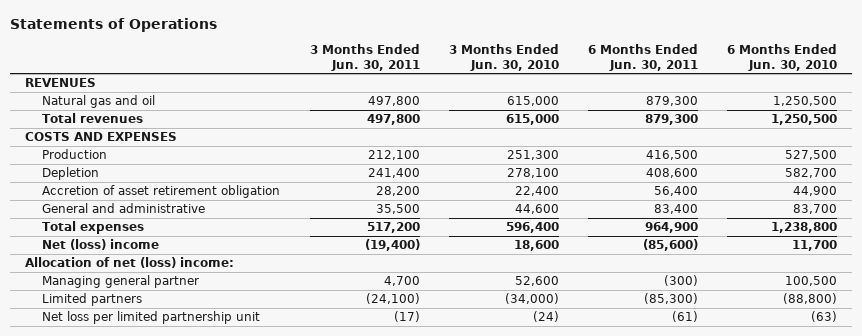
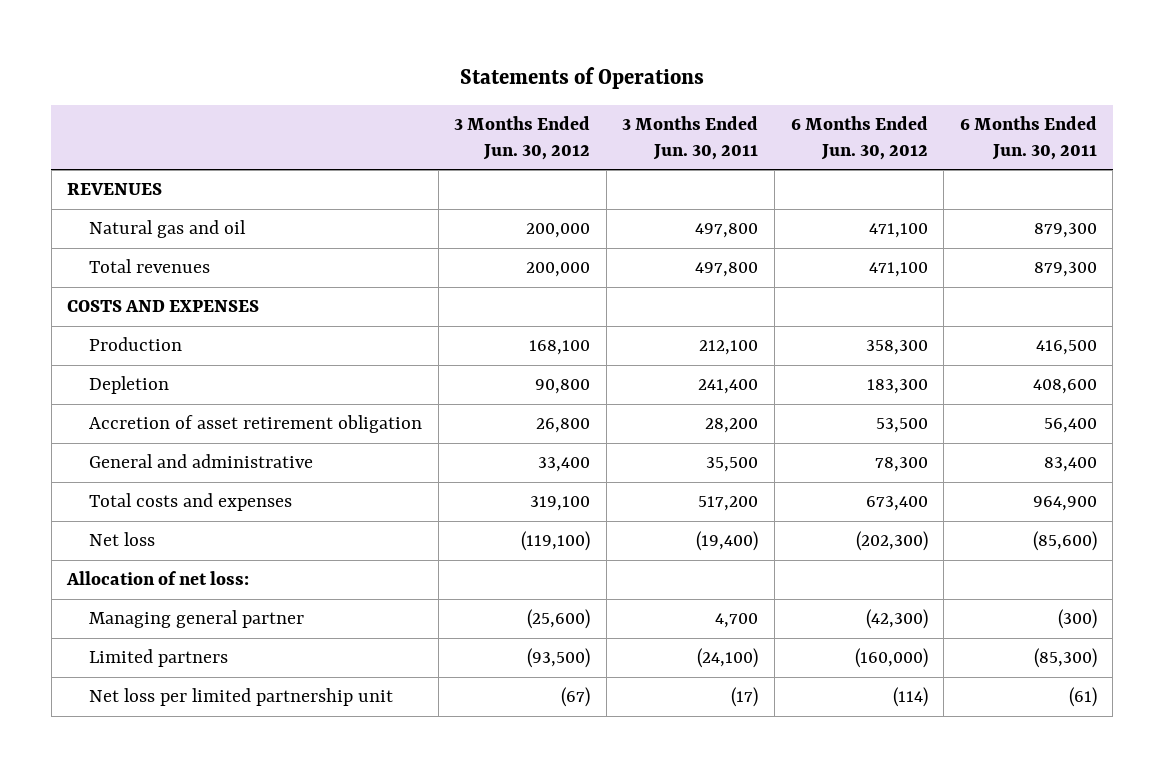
[448,44,559,71] 3 Months Ended Jun. 30, 2010 -> none
[727,44,838,71] 6 Months Ended Jun. 30, 2010 -> none
none -> [454,115,591,160] 3 Months Ended Jun. 30, 2012
none -> [790,115,928,160] 6 Months Ended Jun. 30, 2012
[42,221,145,235] Total expenses -> [88,493,292,512] Total costs and expenses
[42,239,160,251] Net (loss) income -> [88,532,155,547] Net loss
[24,257,234,269] Allocation of net (loss) income: -> [66,571,250,586] Allocation of net loss:

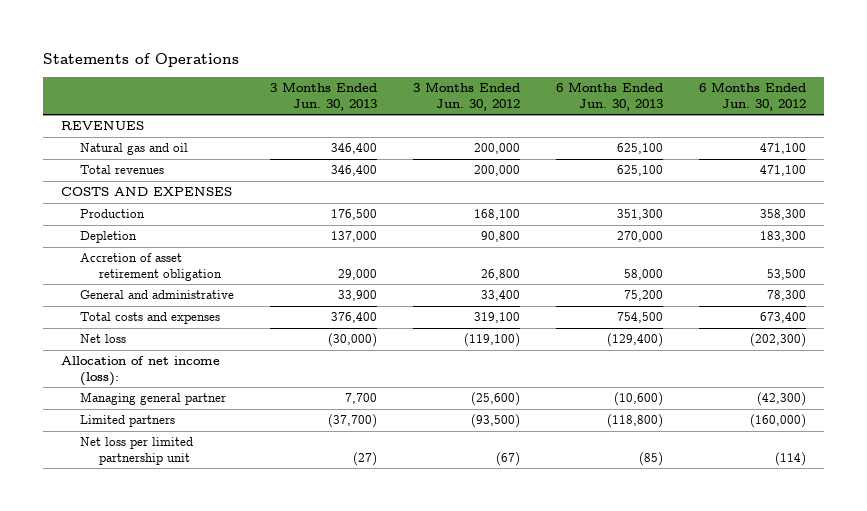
[622,115,759,160] 3 Months Ended Jun. 30, 2011 -> none
[959,115,1097,160] 6 Months Ended Jun. 30, 2011 -> none
none -> [269,82,377,112] 3 Months Ended Jun. 30, 2013
none -> [555,82,663,112] 6 Months Ended Jun. 30, 2013
[66,571,250,586] Allocation of net loss: -> [61,356,221,387] Allocation of net income (loss):

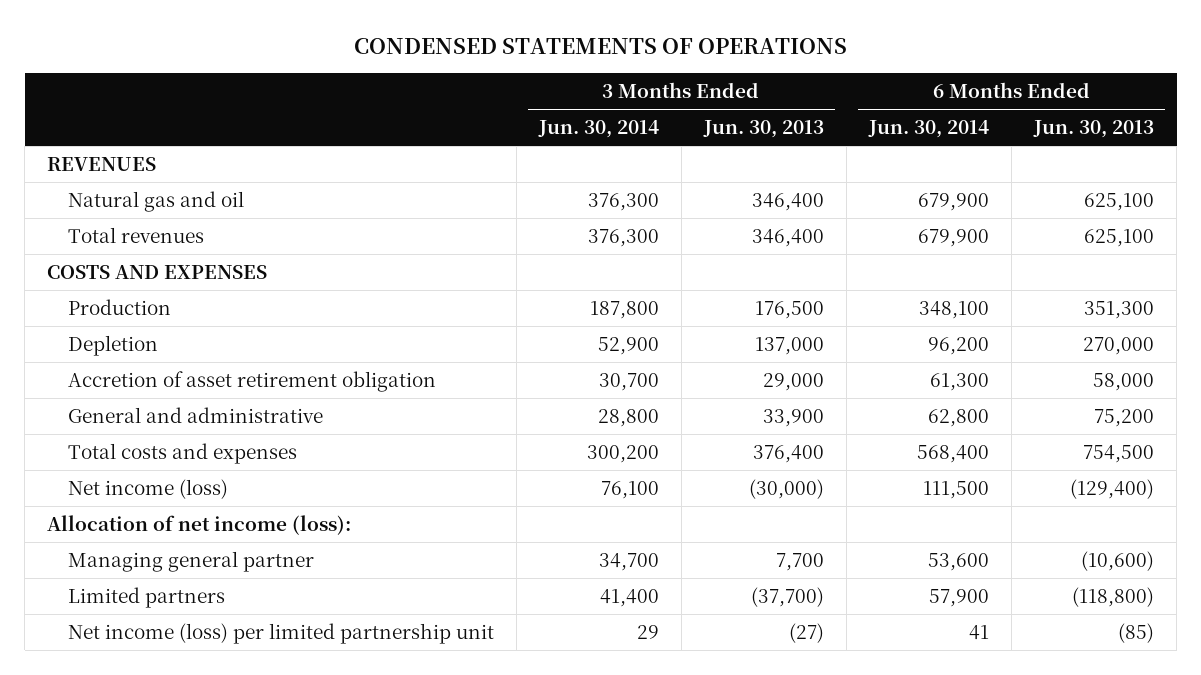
[43,52,240,67] Statements of Operations -> [353,37,847,54] CONDENSED STATEMENTS OF OPERATIONS
[412,82,520,112] 3 Months Ended Jun. 30, 2012 -> none
[698,82,806,112] 6 Months Ended Jun. 30, 2012 -> none
none -> [537,120,659,139] Jun. 30, 2014
none -> [867,120,989,139] Jun. 30, 2014
[79,334,126,344] Net loss -> [67,479,228,500] Net income (loss)
[79,437,193,466] Net loss per limited partnership unit -> [67,623,494,645] Net income (loss) per limited partnership unit

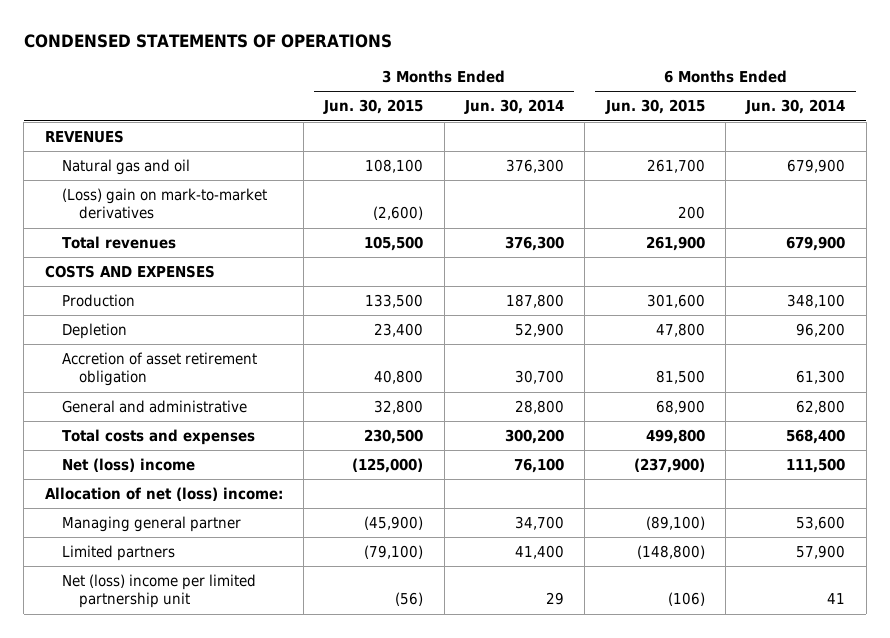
[702,120,824,139] Jun. 30, 2013 -> none
[1033,120,1155,139] Jun. 30, 2013 -> none
none -> [323,99,424,115] Jun. 30, 2015
none -> [604,99,705,115] Jun. 30, 2015
none -> [61,188,267,220] (Loss) gain on mark-to-market derivatives
[67,479,228,500] Net income (loss) -> [61,458,195,473] Net (loss) income
[47,515,352,536] Allocation of net income (loss): -> [44,487,283,502] Allocation of net (loss) income:
[67,623,494,645] Net income (loss) per limited partnership unit -> [61,574,256,609] Net (loss) income per limited partnership unit

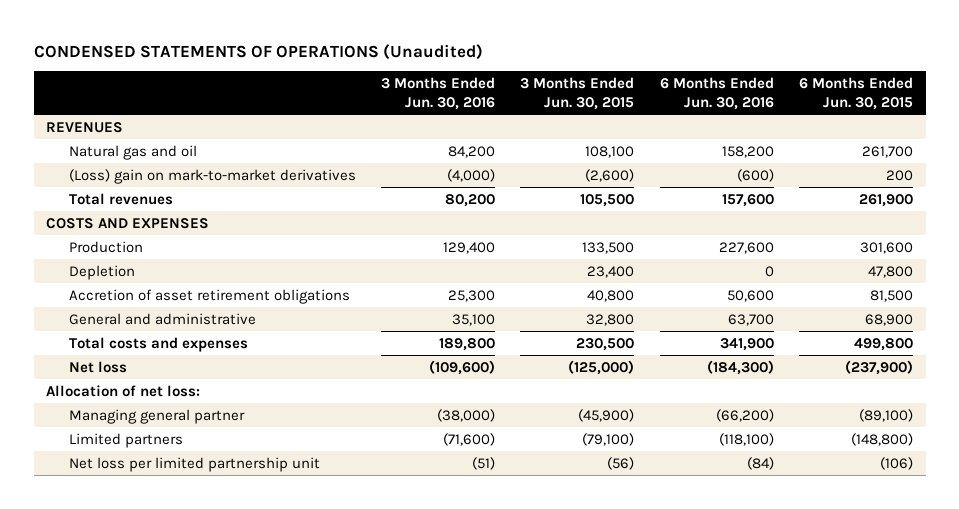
[23,33,392,48] CONDENSED STATEMENTS OF OPERATIONS -> [33,43,483,60] CONDENSED STATEMENTS OF OPERATIONS (Unaudited)
[464,99,565,115] Jun. 30, 2014 -> none
[745,99,846,115] Jun. 30, 2014 -> none
none -> [380,77,495,110] 3 Months Ended Jun. 30, 2016
none -> [659,77,774,110] 6 Months Ended Jun. 30, 2016
[61,352,257,387] Accretion of asset retirement obligation -> [68,288,350,304] Accretion of asset retirement obligations
[61,458,195,473] Net (loss) income -> [68,360,127,373] Net loss
[44,487,283,502] Allocation of net (loss) income: -> [46,384,201,397] Allocation of net loss:
[61,574,256,609] Net (loss) income per limited partnership unit -> [68,456,320,472] Net loss per limited partnership unit

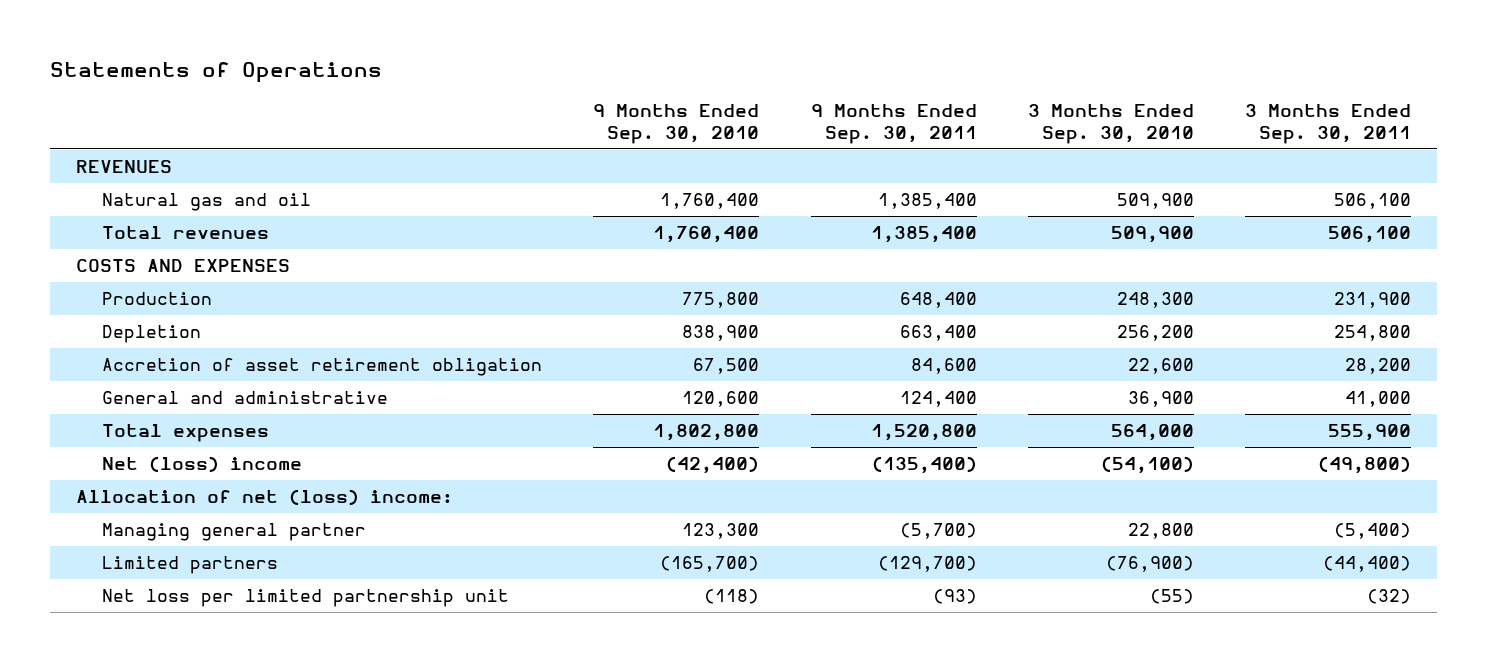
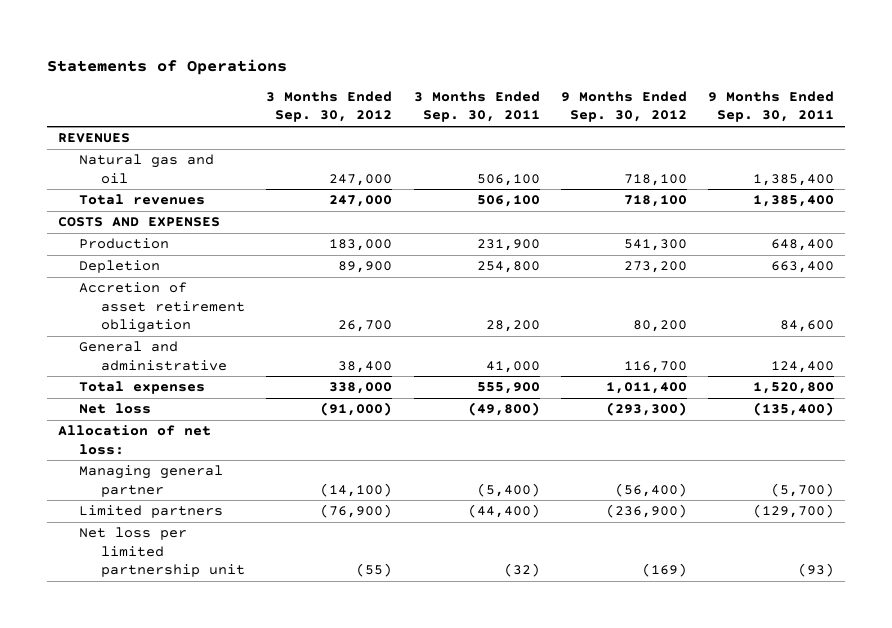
[593,104,760,145] 9 Months Ended Sep. 30, 2010 -> none
[1027,104,1194,145] 3 Months Ended Sep. 30, 2010 -> none
none -> [266,91,393,123] 3 Months Ended Sep. 30, 2012
none -> [560,91,687,123] 9 Months Ended Sep. 30, 2012
[102,455,303,472] Net (loss) income -> [79,403,152,415] Net loss
[76,488,454,505] Allocation of net (loss) income: -> [58,425,212,455] Allocation of net loss:

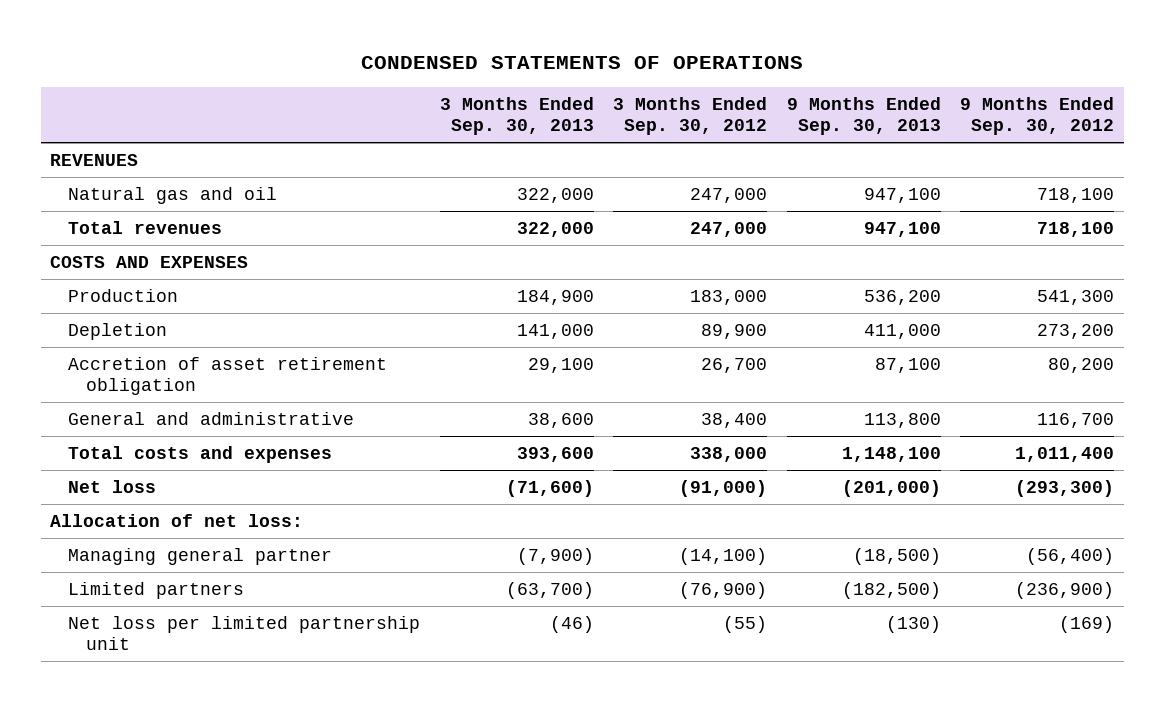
[47,58,288,75] Statements of Operations -> [361,55,804,69] CONDENSED STATEMENTS OF OPERATIONS
[413,91,540,123] 3 Months Ended Sep. 30, 2011 -> none
[708,91,835,123] 9 Months Ended Sep. 30, 2011 -> none
none -> [439,96,594,136] 3 Months Ended Sep. 30, 2013
none -> [786,96,941,136] 9 Months Ended Sep. 30, 2013
[79,381,206,395] Total expenses -> [68,446,333,464] Total costs and expenses

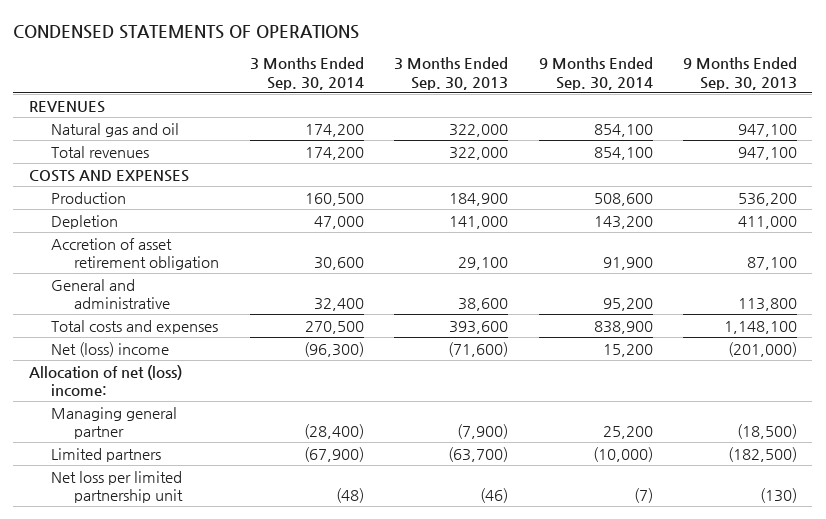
[613,96,768,136] 3 Months Ended Sep. 30, 2012 -> none
[959,96,1114,136] 9 Months Ended Sep. 30, 2012 -> none
none -> [249,56,364,90] 3 Months Ended Sep. 30, 2014
none -> [538,56,653,90] 9 Months Ended Sep. 30, 2014
[68,480,157,494] Net loss -> [51,341,170,357] Net (loss) income
[50,514,304,528] Allocation of net loss: -> [28,364,182,397] Allocation of net (loss) income:

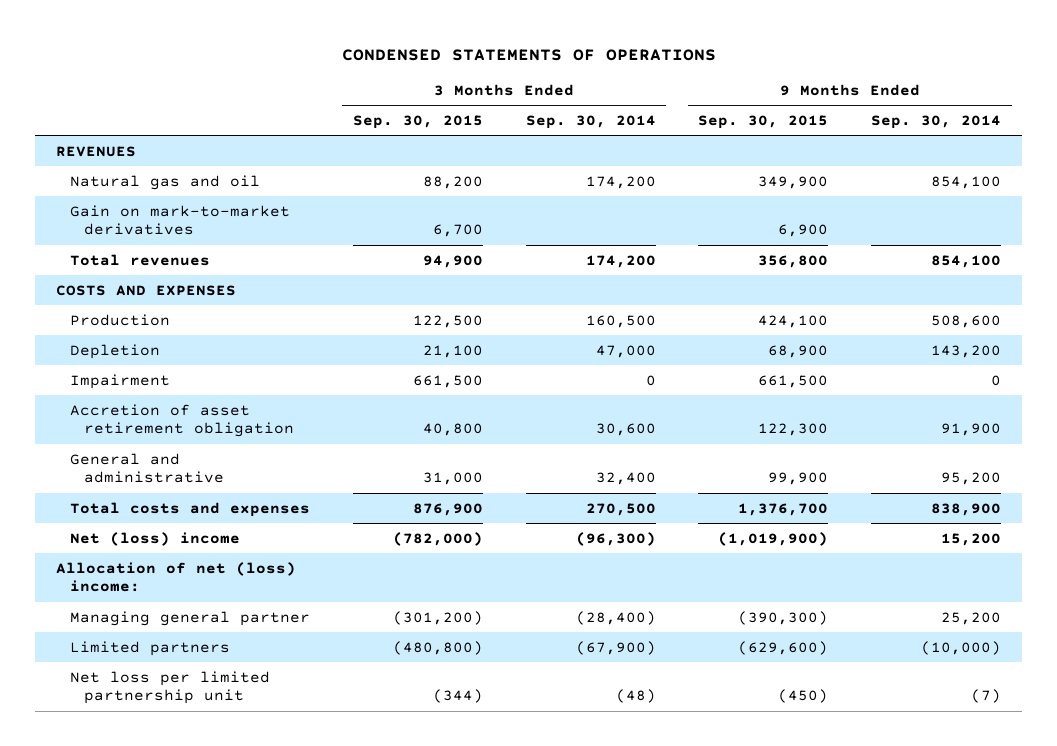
[394,56,509,90] 3 Months Ended Sep. 30, 2013 -> none
[683,56,798,90] 9 Months Ended Sep. 30, 2013 -> none
none -> [353,114,484,129] Sep. 30, 2015
none -> [698,114,829,129] Sep. 30, 2015
none -> [70,204,291,236] Gain on mark-to-market derivatives
none -> [70,373,171,389] Impairment

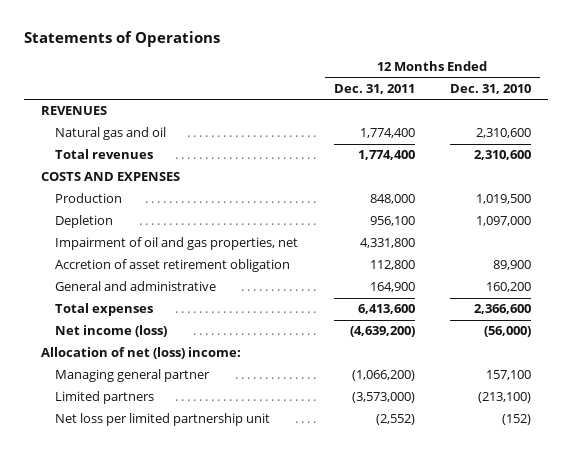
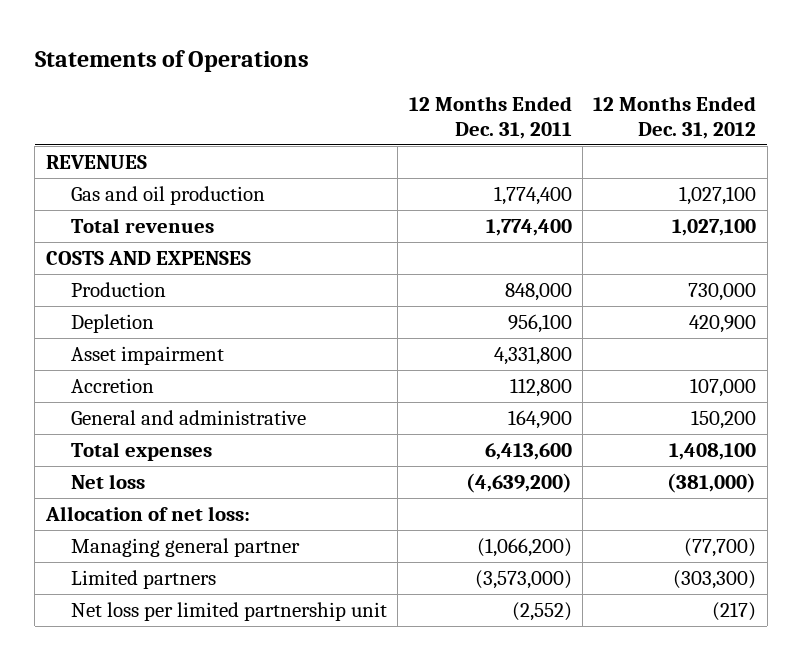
[449,83,531,94] Dec. 31, 2010 -> none
none -> [593,95,757,139] 12 Months Ended Dec. 31, 2012
[55,127,167,141] Natural gas and oil -> [71,186,266,206] Gas and oil production
[55,237,299,251] Impairment of oil and gas properties, net -> [71,346,225,366] Asset impairment
[55,259,291,273] Accretion of asset retirement obligation -> [71,378,155,394] Accretion
[55,325,168,338] Net income (loss) -> [71,474,146,490] Net loss
[41,347,242,360] Allocation of net (loss) income: -> [44,506,250,522] Allocation of net loss:

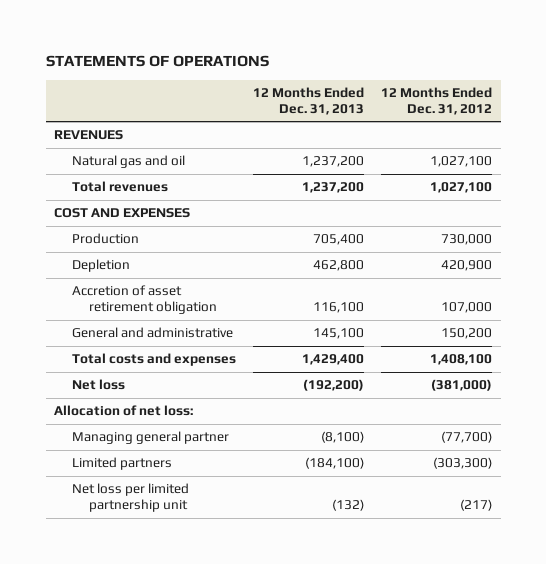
[34,49,309,72] Statements of Operations -> [45,55,269,68] STATEMENTS OF OPERATIONS
[408,95,572,139] 12 Months Ended Dec. 31, 2011 -> none
none -> [252,86,364,115] 12 Months Ended Dec. 31, 2013
[71,186,266,206] Gas and oil production -> [71,155,185,169] Natural gas and oil
[45,251,251,266] COSTS AND EXPENSES -> [54,208,191,219] COST AND EXPENSES
[71,346,225,366] Asset impairment -> none
[71,378,155,394] Accretion -> [71,285,218,315] Accretion of asset retirement obligation
[71,442,213,462] Total expenses -> [71,353,236,367] Total costs and expenses

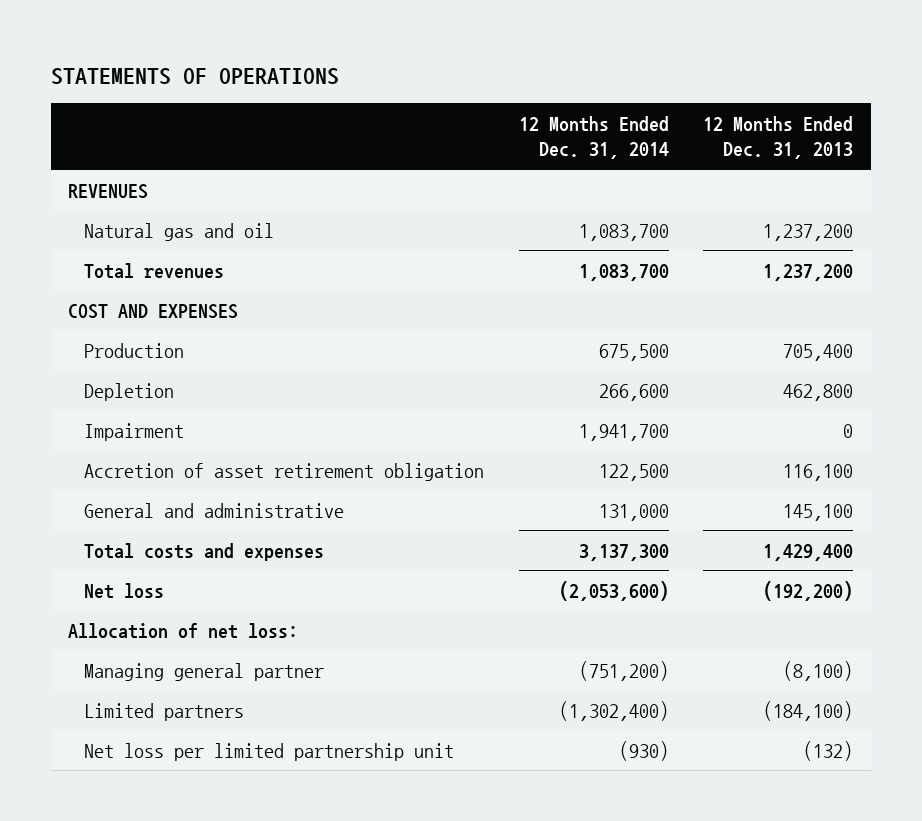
[381,86,493,115] 12 Months Ended Dec. 31, 2012 -> none
none -> [518,115,669,160] 12 Months Ended Dec. 31, 2014
none -> [84,422,185,441] Impairment

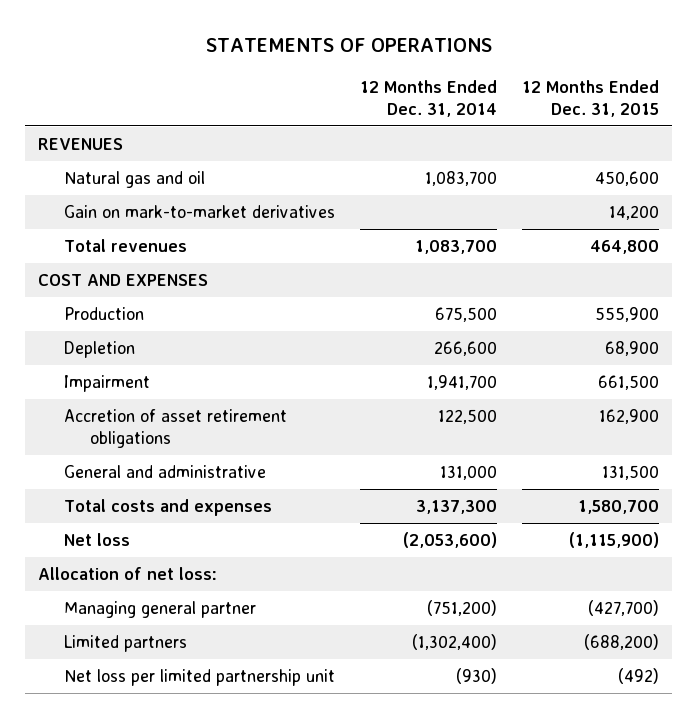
[703,115,854,160] 12 Months Ended Dec. 31, 2013 -> none
none -> [522,79,660,117] 12 Months Ended Dec. 31, 2015
none -> [63,205,335,219] Gain on mark-to-market derivatives
[84,462,485,481] Accretion of asset retirement obligation -> [63,409,287,448] Accretion of asset retirement obligations

